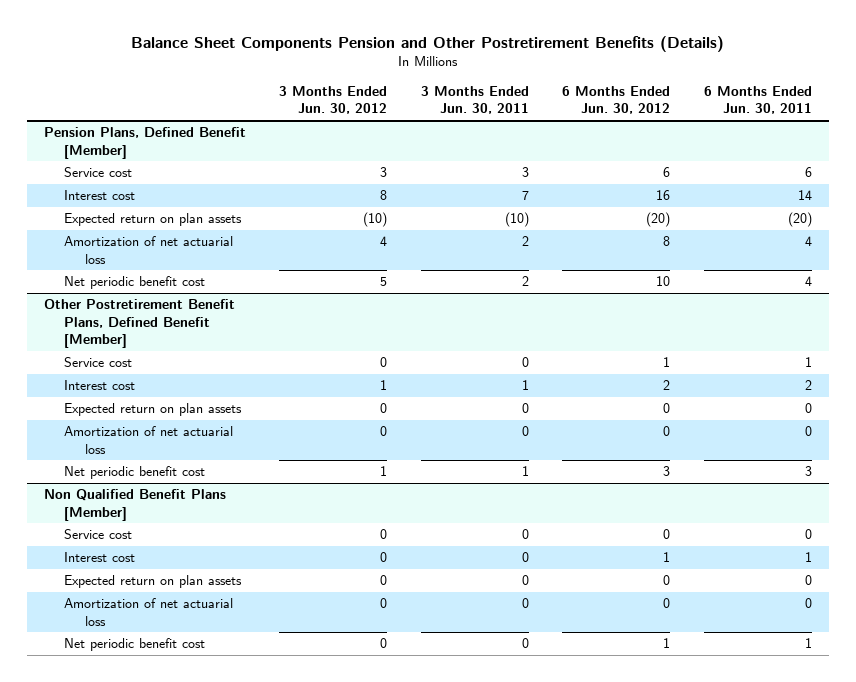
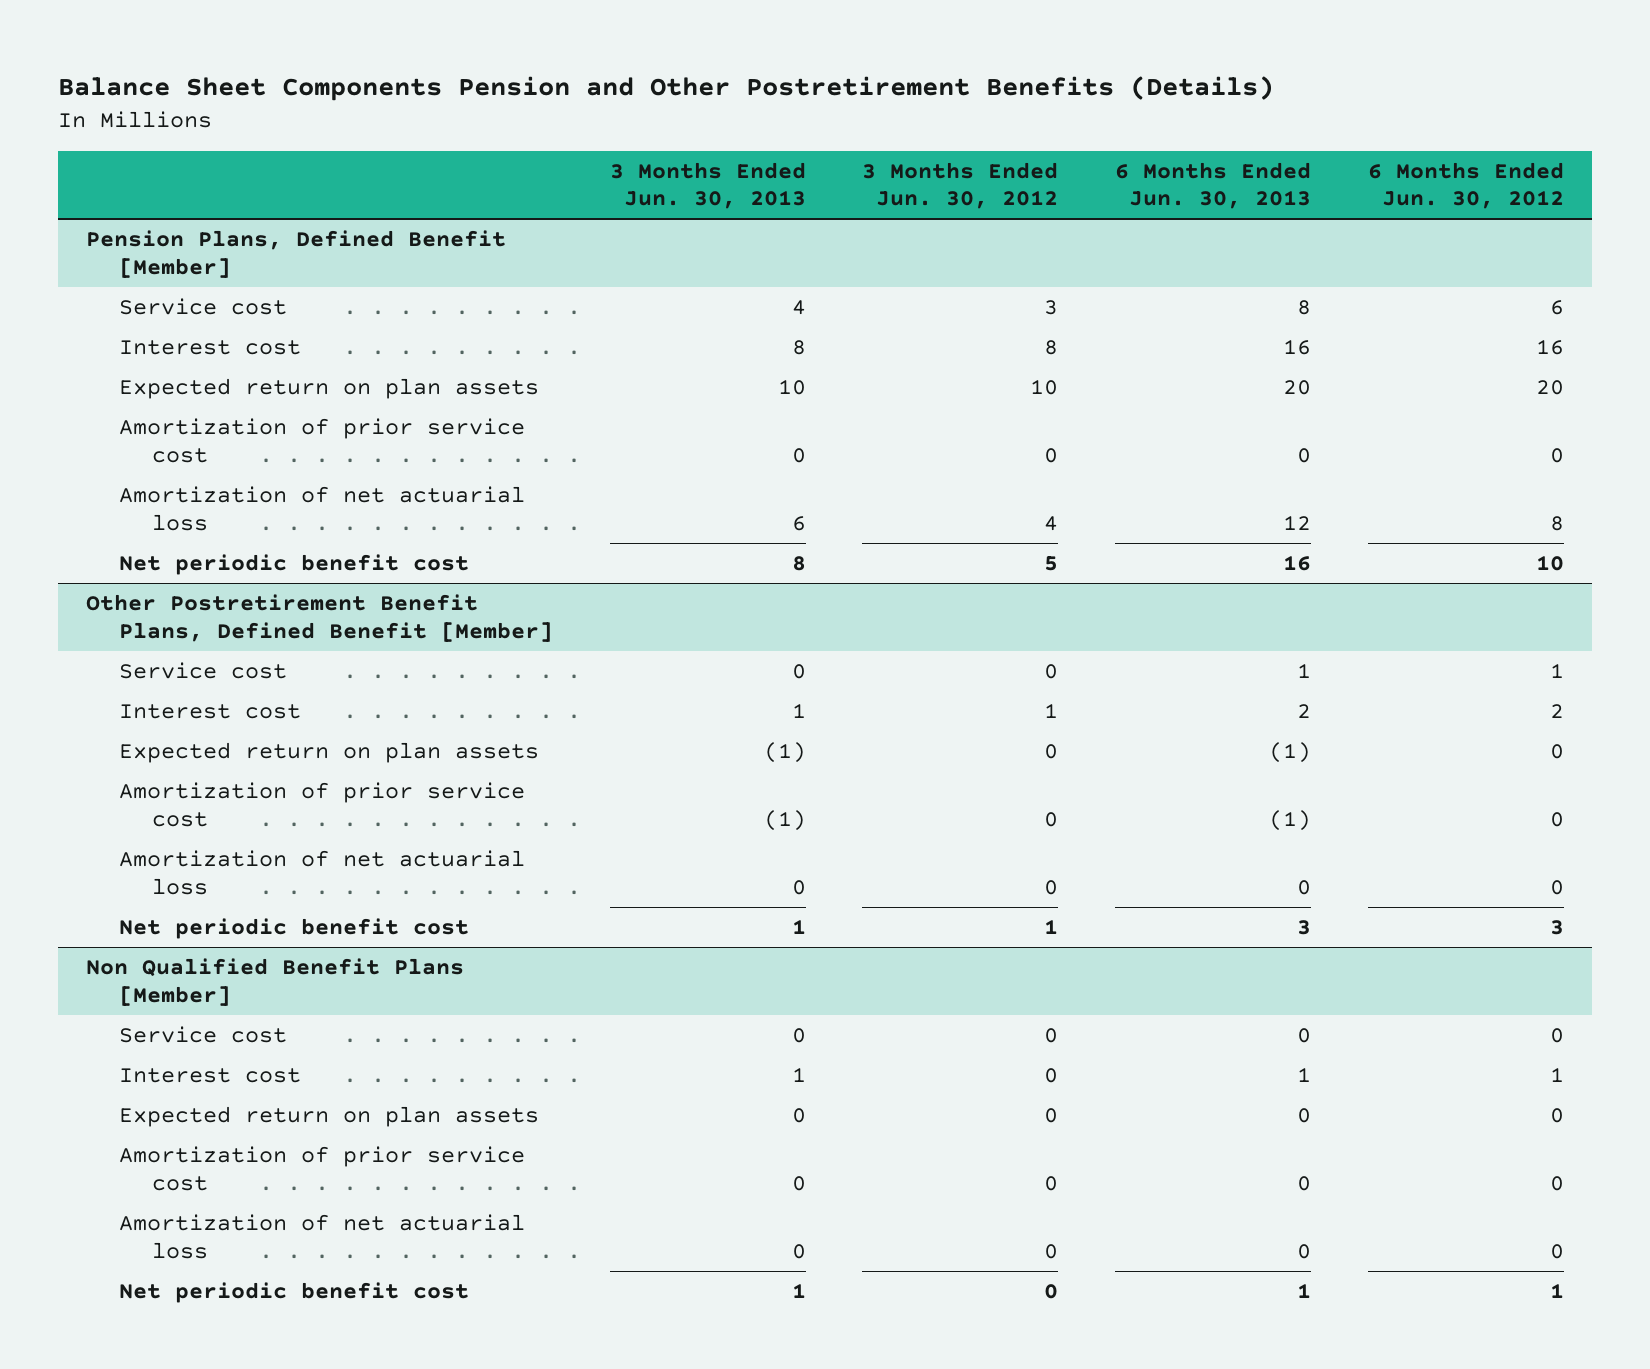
[420,85,529,115] 3 Months Ended Jun. 30, 2011 -> none
[703,85,812,115] 6 Months Ended Jun. 30, 2011 -> none
none -> [609,161,806,210] 3 Months Ended Jun. 30, 2013
none -> [1114,161,1311,210] 6 Months Ended Jun. 30, 2013
[363,212,388,228] (10) -> [1030,378,1059,395] 10
[646,212,671,228] (20) -> [1535,379,1564,395] 20
none -> [118,417,525,463] Amortization of prior service cost
none -> [118,781,525,827] Amortization of prior service cost
none -> [118,1145,525,1191] Amortization of prior service cost

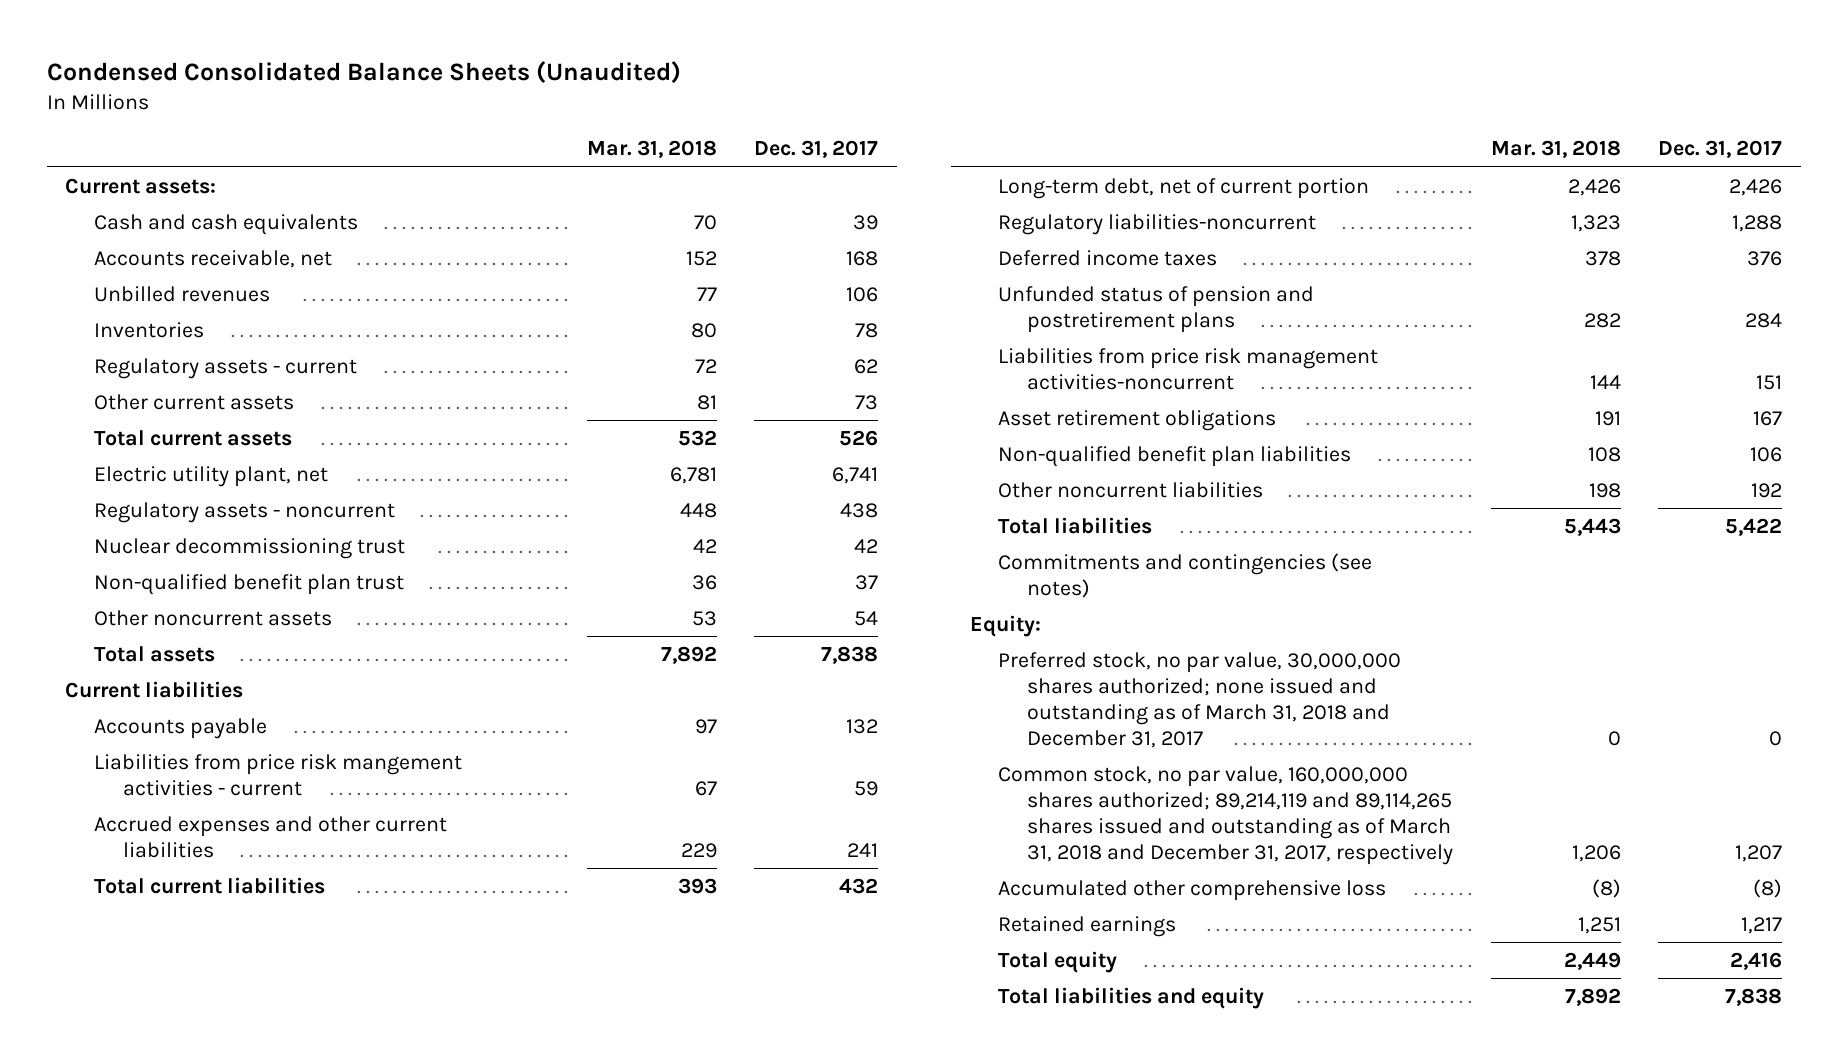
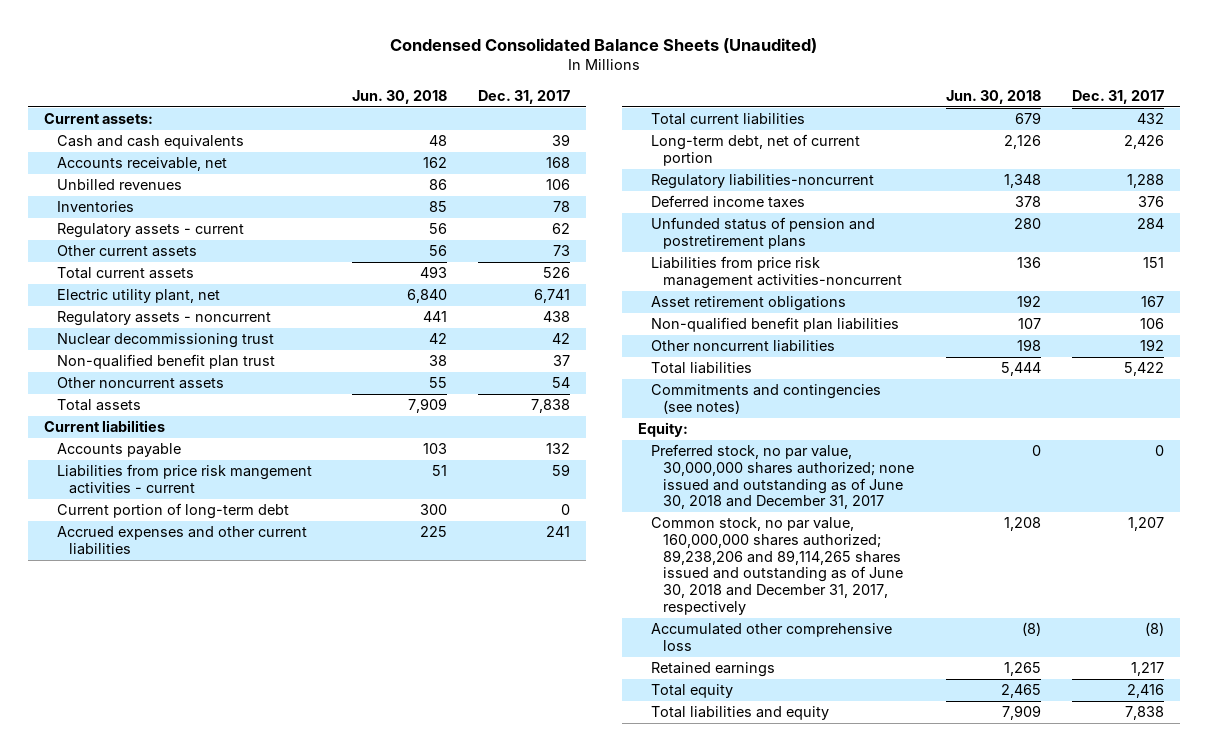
[586,140,717,159] Mar. 31, 2018 -> none
none -> [351,90,447,105] Jun. 30, 2018
none -> [56,503,289,520] Current portion of long-term debt
[998,651,1402,748] Preferred stock, no par value, 30,000,000 shares authorized; none issued and outstanding as of March 31, 2018 and December 31, 2017 -> [650,444,915,510] Preferred stock, no par value, 30,000,000 shares authorized; none issued and outstanding as of June 30, 2018 and December 31, 2017
[998,765,1454,865] Common stock, no par value, 160,000,000 shares authorized; 89,214,119 and 89,114,265 shares issued and outstanding as of March 31, 2018 and December 31, 2017, respectively -> [650,517,904,615] Common stock, no par value, 160,000,000 shares authorized; 89,238,206 and 89,114,265 shares issued and outstanding as of June 30, 2018 and December 31, 2017, respectively

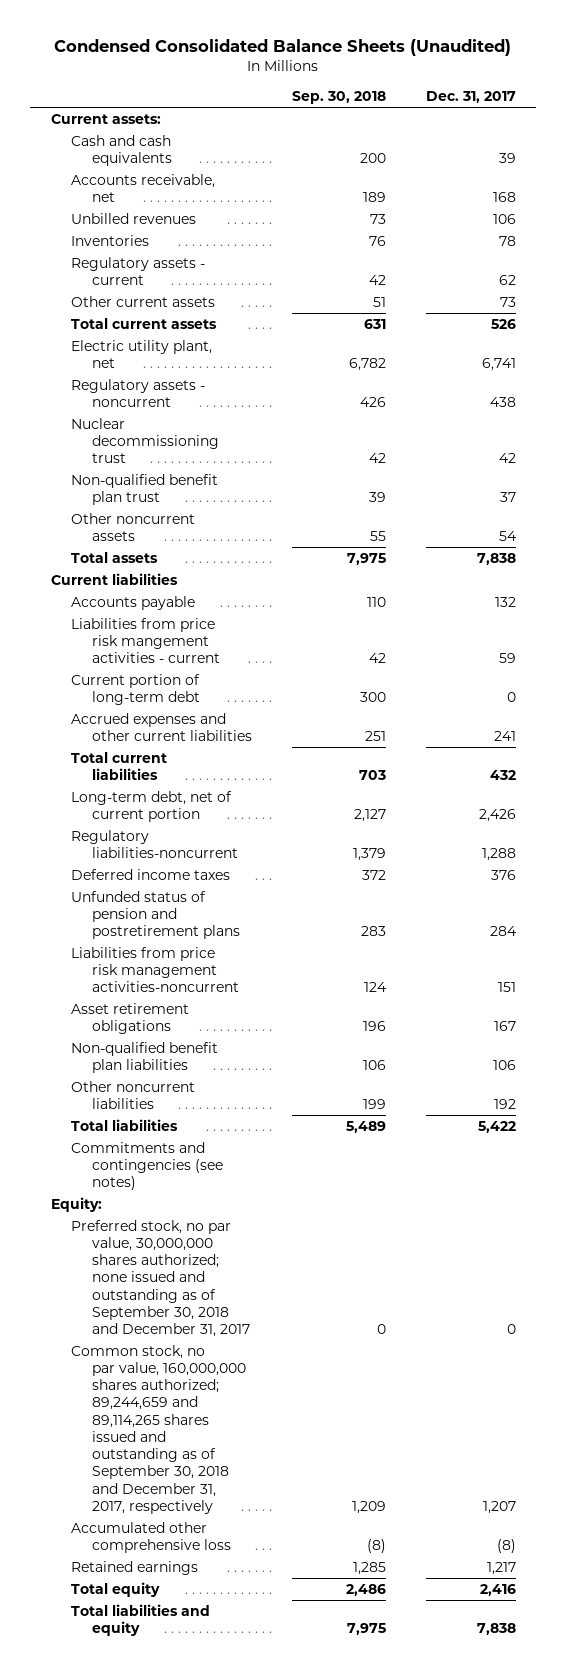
[351,90,447,105] Jun. 30, 2018 -> none
none -> [292,91,387,105] Sep. 30, 2018
[650,444,915,510] Preferred stock, no par value, 30,000,000 shares authorized; none issued and outstanding as of June 30, 2018 and December 31, 2017 -> [71,1219,250,1338] Preferred stock, no par value, 30,000,000 shares authorized; none issued and outstanding as of September 30, 2018 and December 31, 2017
[650,517,904,615] Common stock, no par value, 160,000,000 shares authorized; 89,238,206 and 89,114,265 shares issued and outstanding as of June 30, 2018 and December 31, 2017, respectively -> [71,1344,246,1514] Common stock, no par value, 160,000,000 shares authorized; 89,244,659 and 89,114,265 shares issued and outstanding as of September 30, 2018 and December 31, 2017, respectively

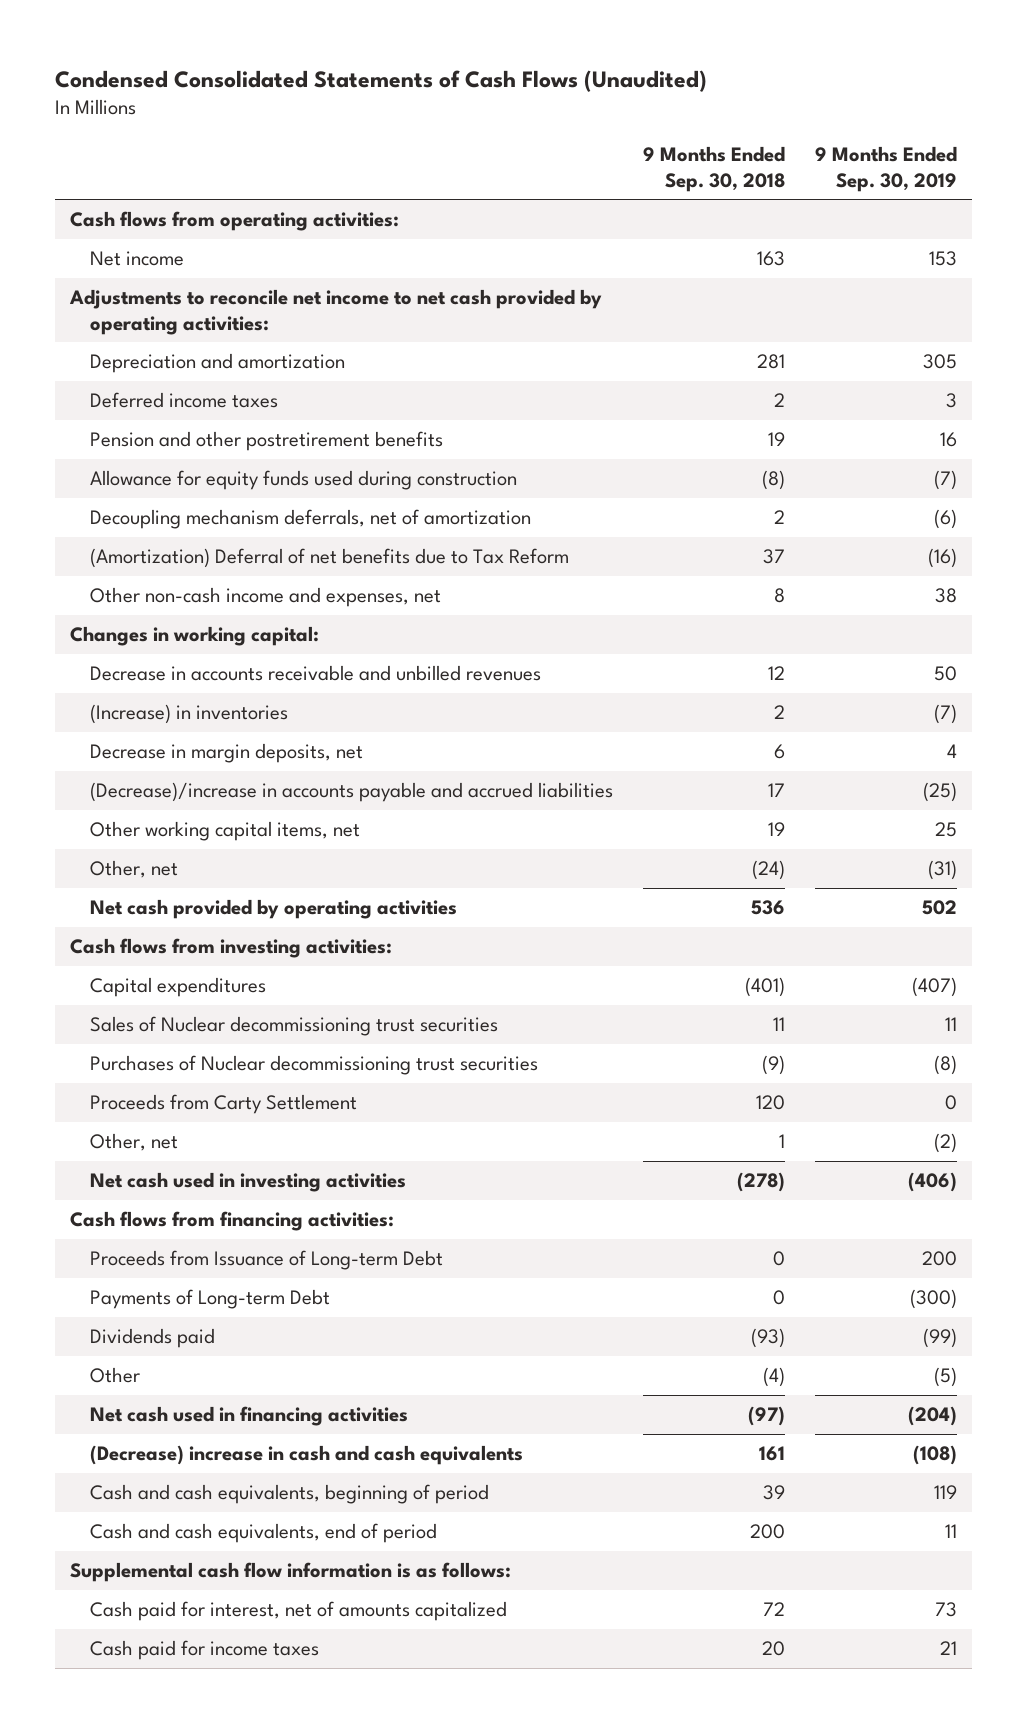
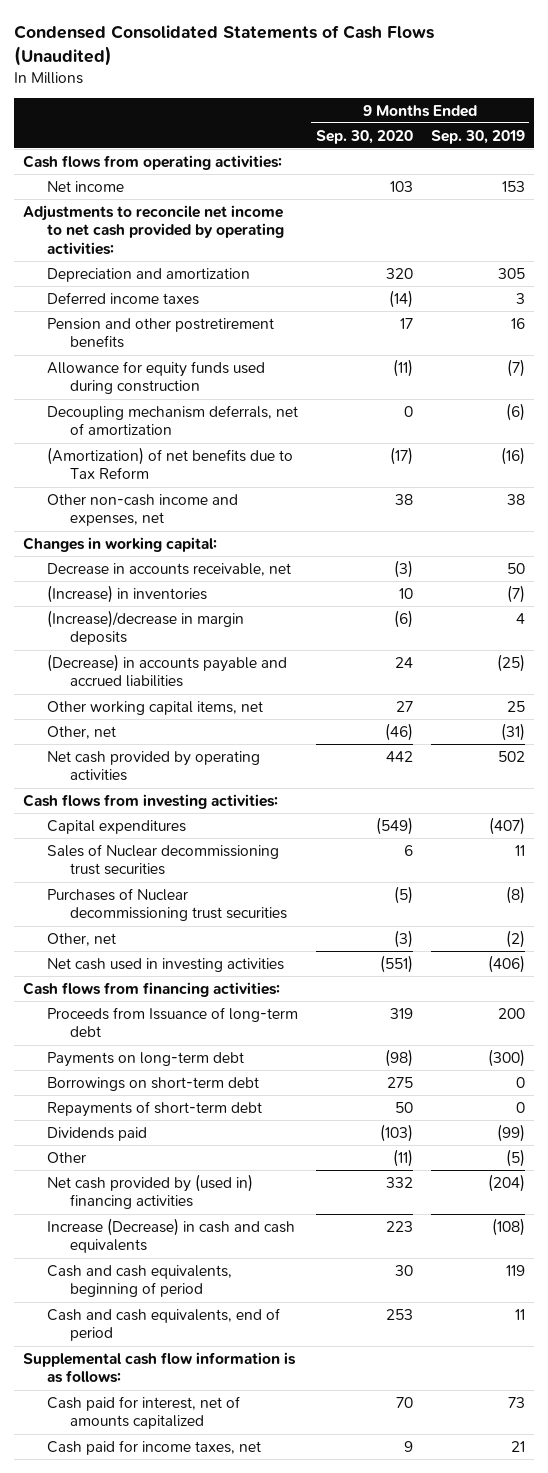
[642,146,785,192] 9 Months Ended Sep. 30, 2018 -> none
none -> [315,129,413,144] Sep. 30, 2020
[89,548,569,569] (Amortization) Deferral of net benefits due to Tax Reform -> [46,446,293,480] (Amortization) of net benefits due to Tax Reform
[89,665,541,682] Decrease in accounts receivable and unbilled revenues -> [46,562,291,576] Decrease in accounts receivable, net
[89,743,363,764] Decrease in margin deposits, net -> [46,609,244,646] (Increase)/decrease in margin deposits
[89,782,613,803] (Decrease)/increase in accounts payable and accrued liabilities -> [46,653,287,688] (Decrease) in accounts payable and accrued liabilities
[89,1094,357,1115] Proceeds from Carty Settlement -> none
[89,1250,443,1271] Proceeds from Issuance of Long-term Debt -> [46,1006,298,1038] Proceeds from Issuance of long-term debt
[89,1289,330,1310] Payments of Long-term Debt -> [46,1051,244,1067] Payments on long-term debt
none -> [46,1076,259,1091] Borrowings on short-term debt
none -> [46,1100,262,1117] Repayments of short-term debt
[89,1406,408,1427] Net cash used in financing activities -> [46,1173,253,1210] Net cash provided by (used in) financing activities
[89,1445,523,1466] (Decrease) increase in cash and cash equivalents -> [46,1217,295,1254] Increase (Decrease) in cash and cash equivalents
[89,1640,319,1661] Cash paid for income taxes -> [46,1439,261,1455] Cash paid for income taxes, net

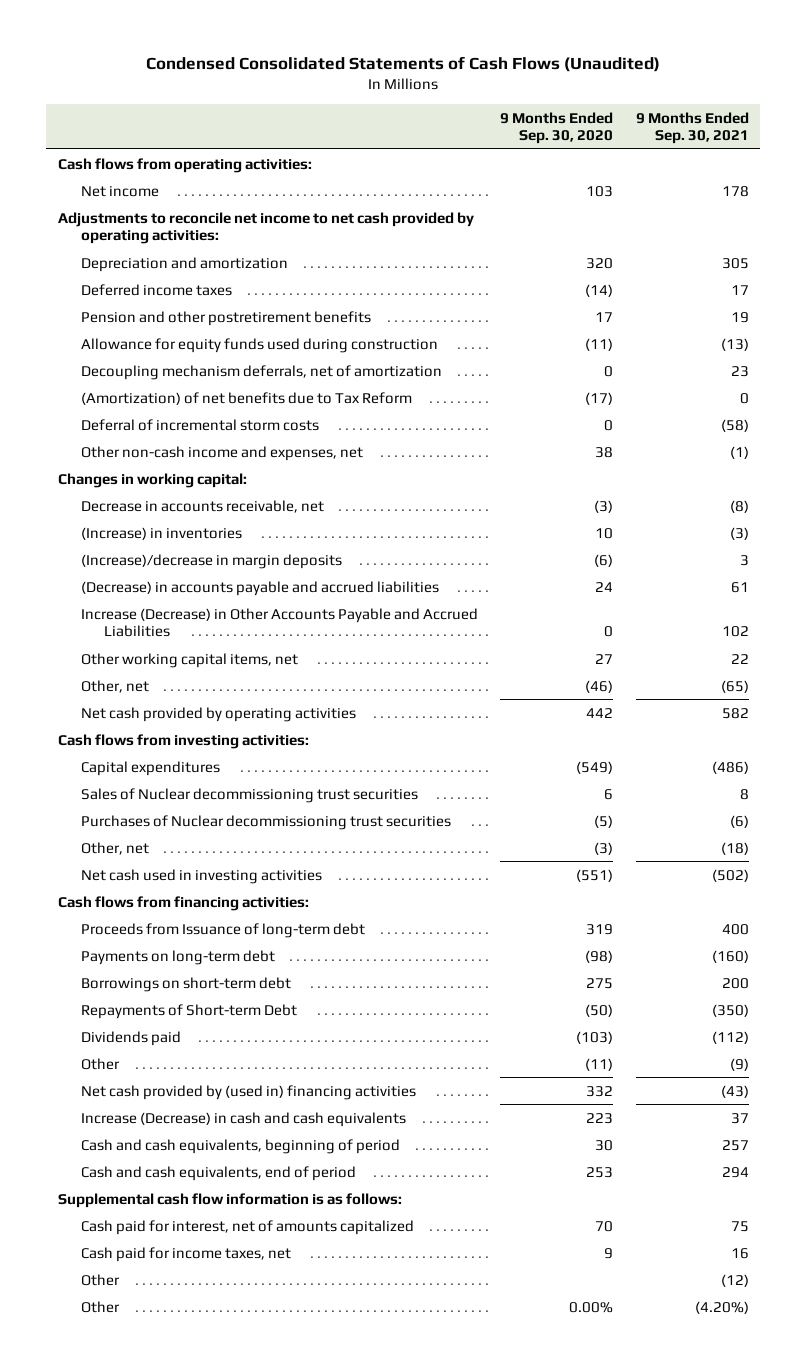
[430,129,525,144] Sep. 30, 2019 -> none
none -> [635,111,749,144] 9 Months Ended Sep. 30, 2021
none -> [80,418,319,431] Deferral of incremental storm costs
none -> [80,607,478,637] Increase (Decrease) in Other Accounts Payable and Accrued Liabilities
[46,1100,262,1117] Repayments of short-term debt -> [80,1003,297,1019] Repayments of Short-term Debt
[394,1101,413,1113] 50 -> [585,1003,614,1017] (50)
none -> [80,1273,120,1286] Other
none -> [80,1300,120,1313] Other

